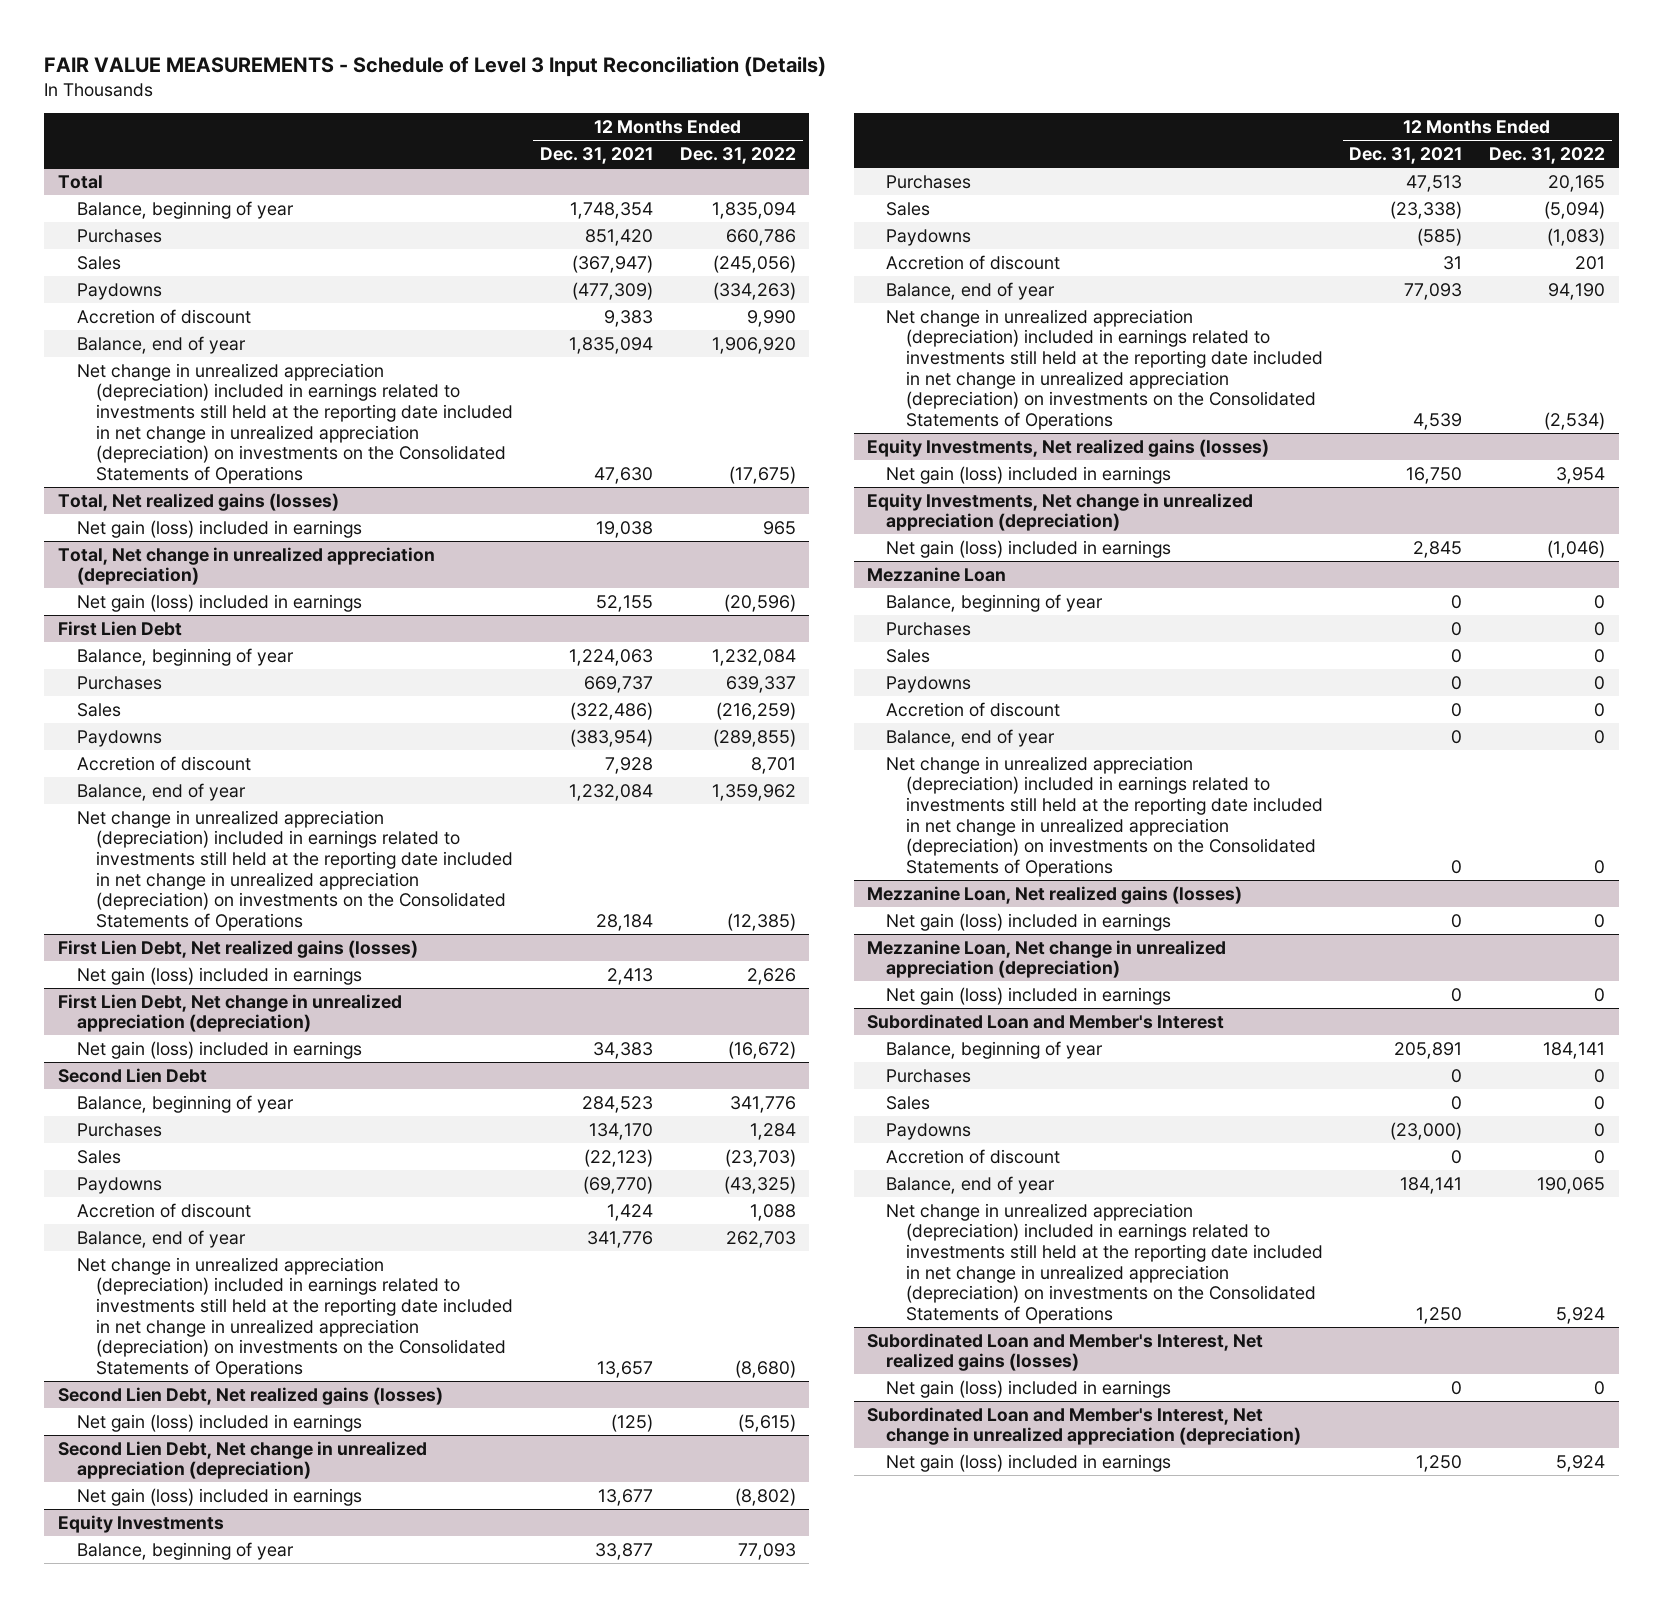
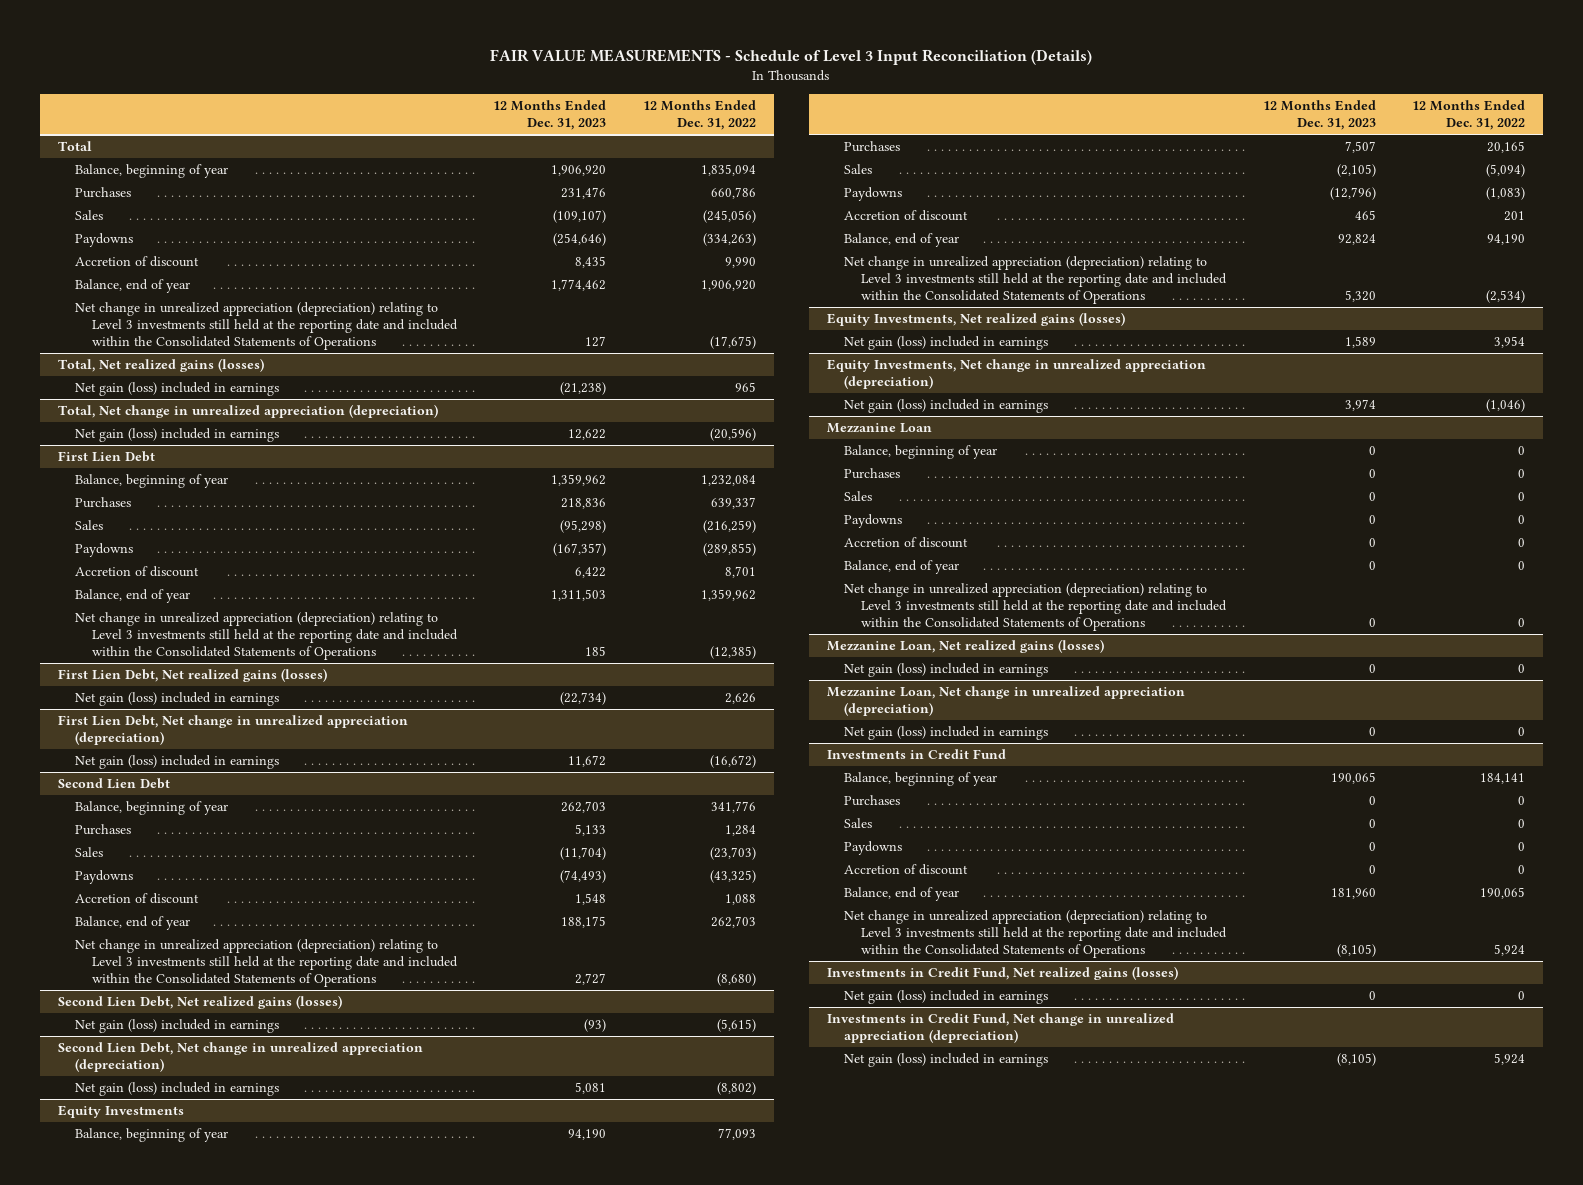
[539,147,653,165] Dec. 31, 2021 -> none
none -> [493,100,607,130] 12 Months Ended Dec. 31, 2023
[76,362,513,484] Net change in unrealized appreciation (depreciation) included in earnings related to investments still held at the reporting date included in net change in unrealized appreciation (depreciation) on investments on the Consolidated Statements of Operations -> [74,302,459,350] Net change in unrealized appreciation (depreciation) relating to Level 3 investments still held at the reporting date and included within the Consolidated Statements of Operations
[76,809,513,931] Net change in unrealized appreciation (depreciation) included in earnings related to investments still held at the reporting date included in net change in unrealized appreciation (depreciation) on investments on the Consolidated Statements of Operations -> [74,612,459,660] Net change in unrealized appreciation (depreciation) relating to Level 3 investments still held at the reporting date and included within the Consolidated Statements of Operations
[76,1256,513,1378] Net change in unrealized appreciation (depreciation) included in earnings related to investments still held at the reporting date included in net change in unrealized appreciation (depreciation) on investments on the Consolidated Statements of Operations -> [74,939,459,987] Net change in unrealized appreciation (depreciation) relating to Level 3 investments still held at the reporting date and included within the Consolidated Statements of Operations
[886,308,1323,430] Net change in unrealized appreciation (depreciation) included in earnings related to investments still held at the reporting date included in net change in unrealized appreciation (depreciation) on investments on the Consolidated Statements of Operations -> [844,256,1228,304] Net change in unrealized appreciation (depreciation) relating to Level 3 investments still held at the reporting date and included within the Consolidated Statements of Operations
[886,755,1323,877] Net change in unrealized appreciation (depreciation) included in earnings related to investments still held at the reporting date included in net change in unrealized appreciation (depreciation) on investments on the Consolidated Statements of Operations -> [844,583,1228,631] Net change in unrealized appreciation (depreciation) relating to Level 3 investments still held at the reporting date and included within the Consolidated Statements of Operations
[867,1013,1225,1029] Subordinated Loan and Member's Interest -> [826,749,1006,760] Investments in Credit Fund
[867,1332,1264,1372] Subordinated Loan and Member's Interest, Net realized gains (losses) -> none
[886,1202,1323,1324] Net change in unrealized appreciation (depreciation) included in earnings related to investments still held at the reporting date included in net change in unrealized appreciation (depreciation) on investments on the Consolidated Statements of Operations -> [844,910,1228,958] Net change in unrealized appreciation (depreciation) relating to Level 3 investments still held at the reporting date and included within the Consolidated Statements of Operations
none -> [826,966,1178,981] Investments in Credit Fund, Net realized gains (losses)
[867,1406,1302,1446] Subordinated Loan and Member's Interest, Net change in unrealized appreciation (depreciation) -> none
none -> [826,1013,1174,1043] Investments in Credit Fund, Net change in unrealized appreciation (depreciation)

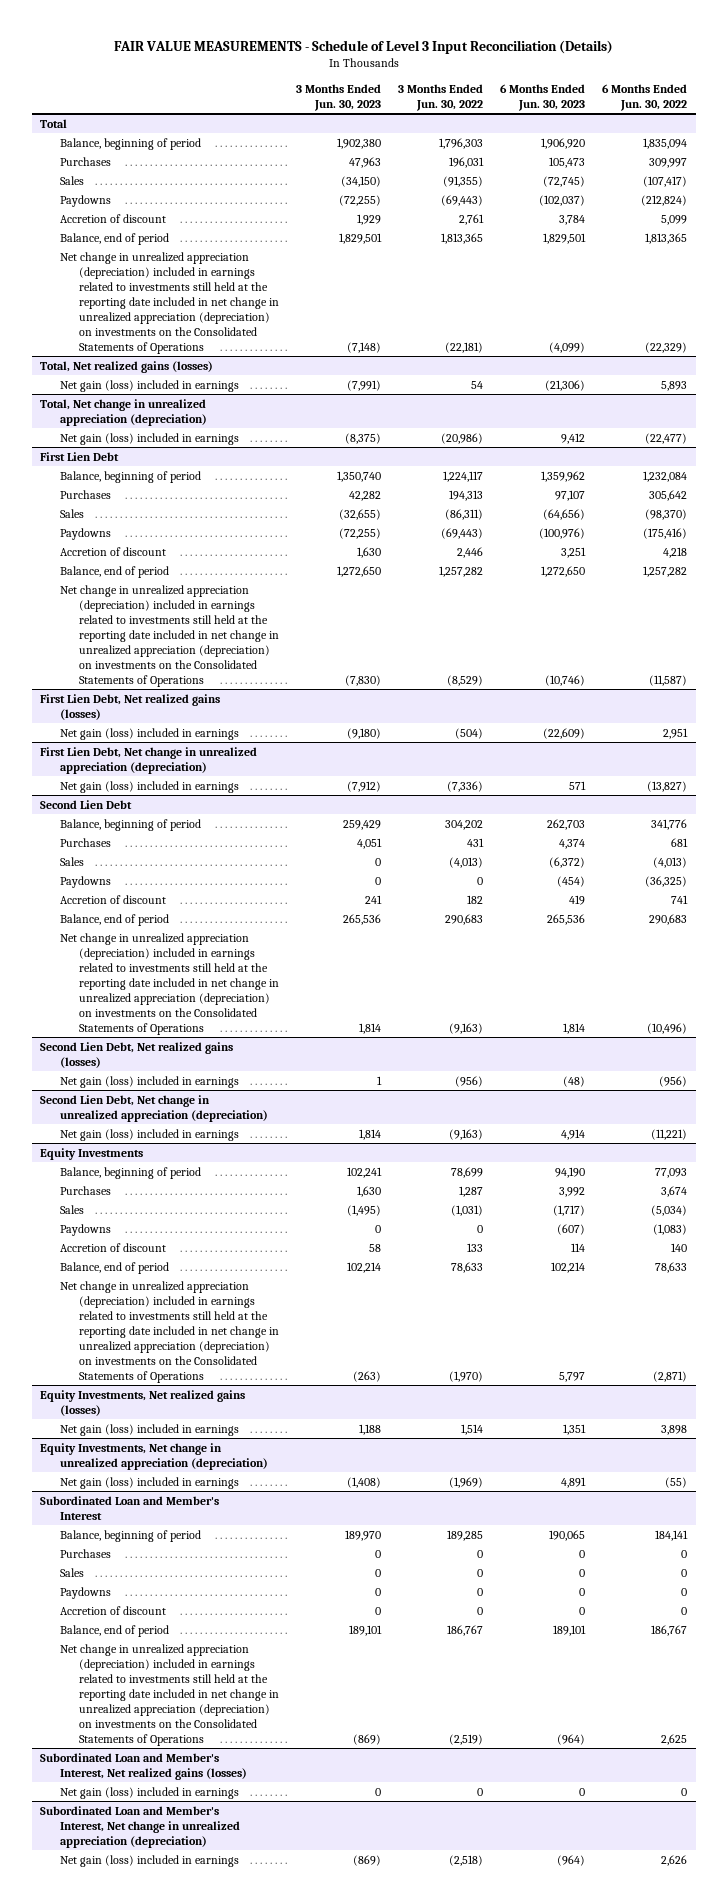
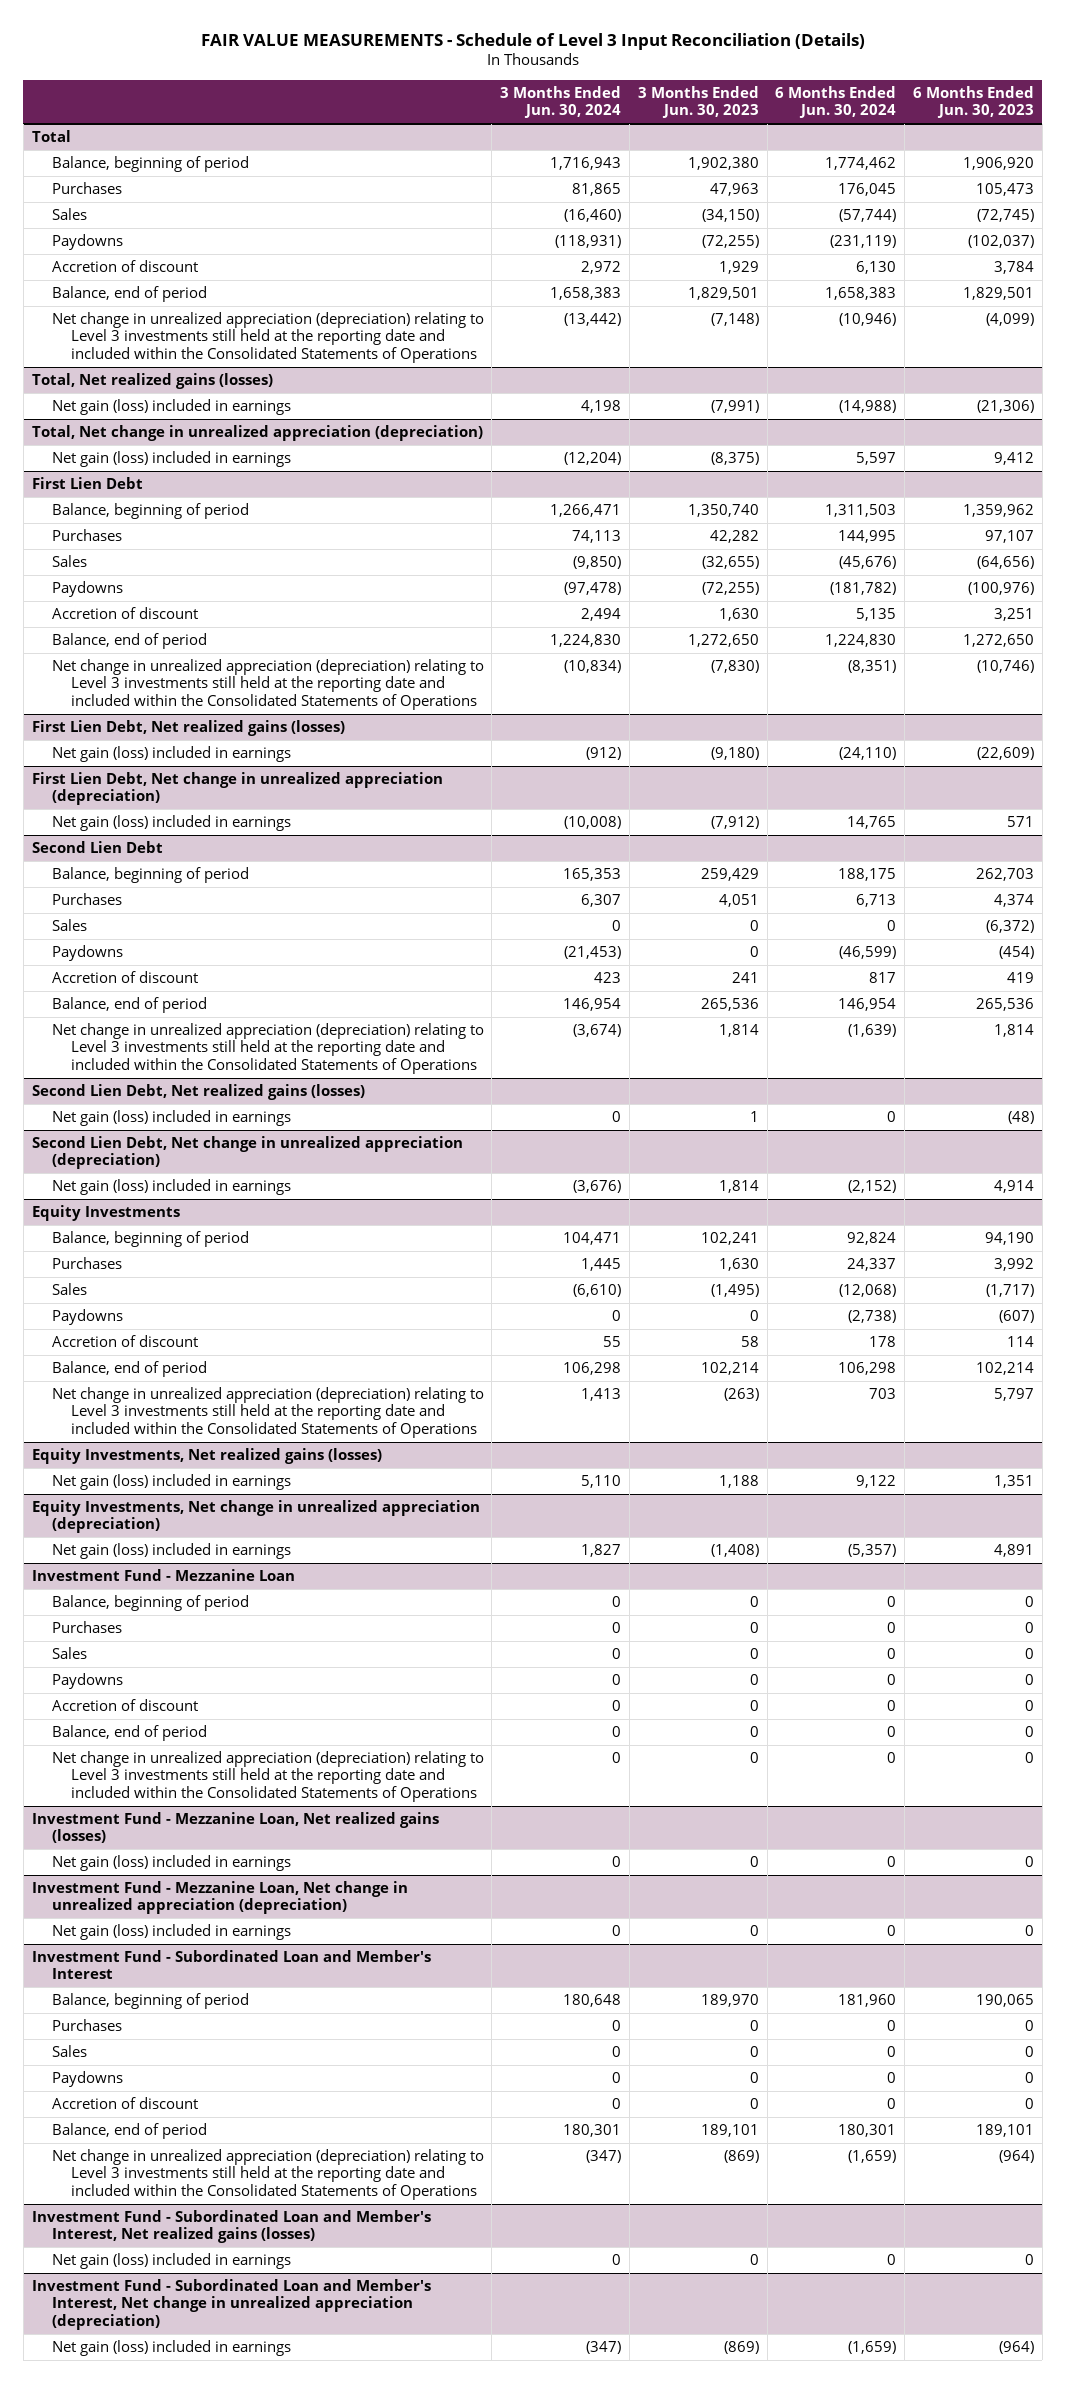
[397,83,483,112] 3 Months Ended Jun. 30, 2022 -> none
[602,83,688,112] 6 Months Ended Jun. 30, 2022 -> none
none -> [500,85,622,119] 3 Months Ended Jun. 30, 2024
none -> [775,85,897,119] 6 Months Ended Jun. 30, 2024
[59,251,279,355] Net change in unrealized appreciation (depreciation) included in earnings related to investments still held at the reporting date included in net change in unrealized appreciation (depreciation) on investments on the Consolidated Statements of Operations -> [51,312,484,363] Net change in unrealized appreciation (depreciation) relating to Level 3 investments still held at the reporting date and included within the Consolidated Statements of Operations
[59,584,279,688] Net change in unrealized appreciation (depreciation) included in earnings related to investments still held at the reporting date included in net change in unrealized appreciation (depreciation) on investments on the Consolidated Statements of Operations -> [51,659,484,710] Net change in unrealized appreciation (depreciation) relating to Level 3 investments still held at the reporting date and included within the Consolidated Statements of Operations
[59,932,279,1036] Net change in unrealized appreciation (depreciation) included in earnings related to investments still held at the reporting date included in net change in unrealized appreciation (depreciation) on investments on the Consolidated Statements of Operations -> [51,1023,484,1074] Net change in unrealized appreciation (depreciation) relating to Level 3 investments still held at the reporting date and included within the Consolidated Statements of Operations
[59,1280,279,1384] Net change in unrealized appreciation (depreciation) included in earnings related to investments still held at the reporting date included in net change in unrealized appreciation (depreciation) on investments on the Consolidated Statements of Operations -> [51,1387,484,1438] Net change in unrealized appreciation (depreciation) relating to Level 3 investments still held at the reporting date and included within the Consolidated Statements of Operations
none -> [31,1569,295,1582] Investment Fund - Mezzanine Loan
none -> [51,1595,249,1612] Balance, beginning of period
none -> [51,1621,122,1634] Purchases
none -> [51,1647,87,1660] Sales
none -> [51,1673,123,1690] Paydowns
none -> [51,1699,198,1712] Accretion of discount
none -> [51,1725,207,1742] Balance, end of period
none -> [51,1751,484,1802] Net change in unrealized appreciation (depreciation) relating to Level 3 investments still held at the reporting date and included within the Consolidated Statements of Operations
none -> [31,1812,439,1844] Investment Fund - Mezzanine Loan, Net realized gains (losses)
none -> [51,1855,291,1872] Net gain (loss) included in earnings
none -> [31,1881,408,1915] Investment Fund - Mezzanine Loan, Net change in unrealized appreciation (depreciation)
none -> [51,1924,291,1941] Net gain (loss) included in earnings
[40,1495,220,1520] Subordinated Loan and Member's Interest -> [31,1950,431,1980] Investment Fund - Subordinated Loan and Member's Interest
[59,1643,279,1747] Net change in unrealized appreciation (depreciation) included in earnings related to investments still held at the reporting date included in net change in unrealized appreciation (depreciation) on investments on the Consolidated Statements of Operations -> [51,2149,484,2200] Net change in unrealized appreciation (depreciation) relating to Level 3 investments still held at the reporting date and included within the Consolidated Statements of Operations
[40,1752,247,1780] Subordinated Loan and Member's Interest, Net realized gains (losses) -> [31,2210,431,2244] Investment Fund - Subordinated Loan and Member's Interest, Net realized gains (losses)
[40,1805,240,1848] Subordinated Loan and Member's Interest, Net change in unrealized appreciation (depreciation) -> [31,2279,431,2330] Investment Fund - Subordinated Loan and Member's Interest, Net change in unrealized appreciation (depreciation)

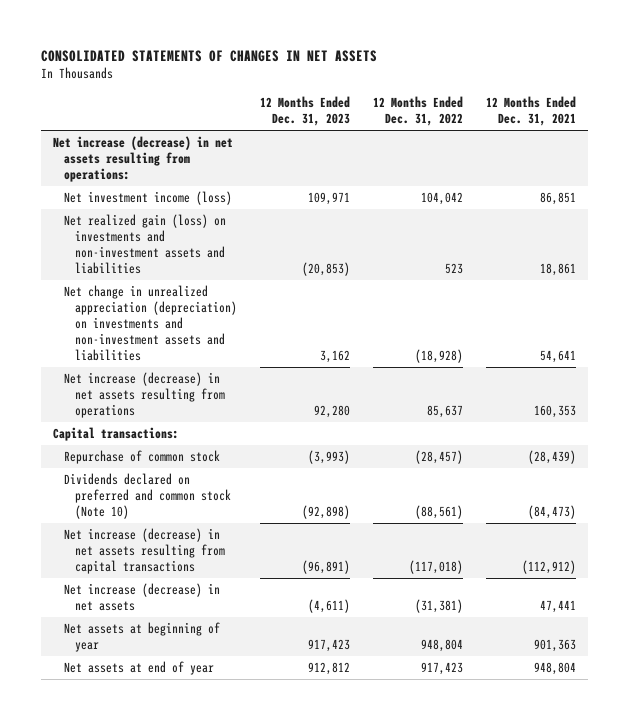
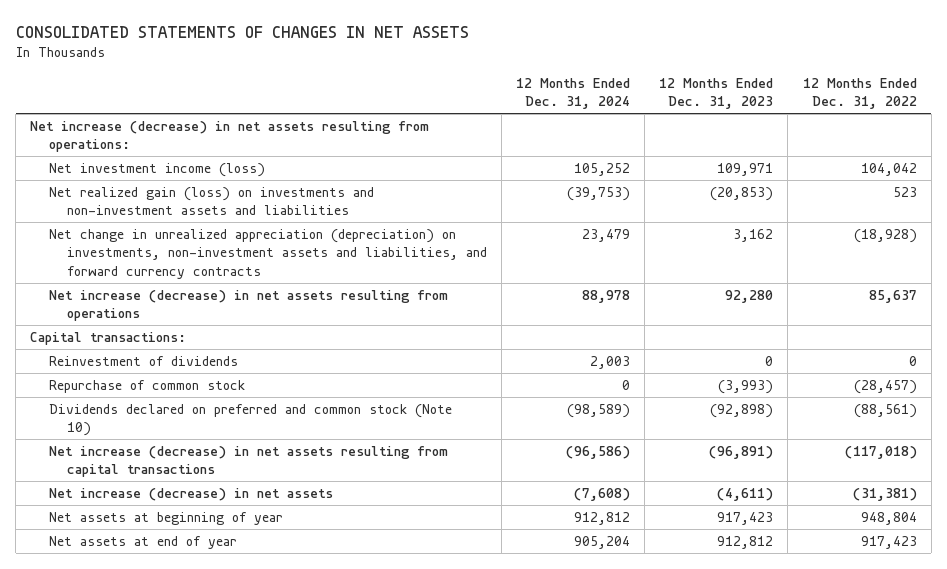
[486,96,577,127] 12 Months Ended Dec. 31, 2021 -> none
none -> [516,77,631,110] 12 Months Ended Dec. 31, 2024
[63,284,238,361] Net change in unrealized appreciation (depreciation) on investments and non-investment assets and liabilities -> [48,228,487,279] Net change in unrealized appreciation (depreciation) on investments, non-investment assets and liabilities, and forward currency contracts
none -> [48,355,238,366] Reinvestment of dividends

